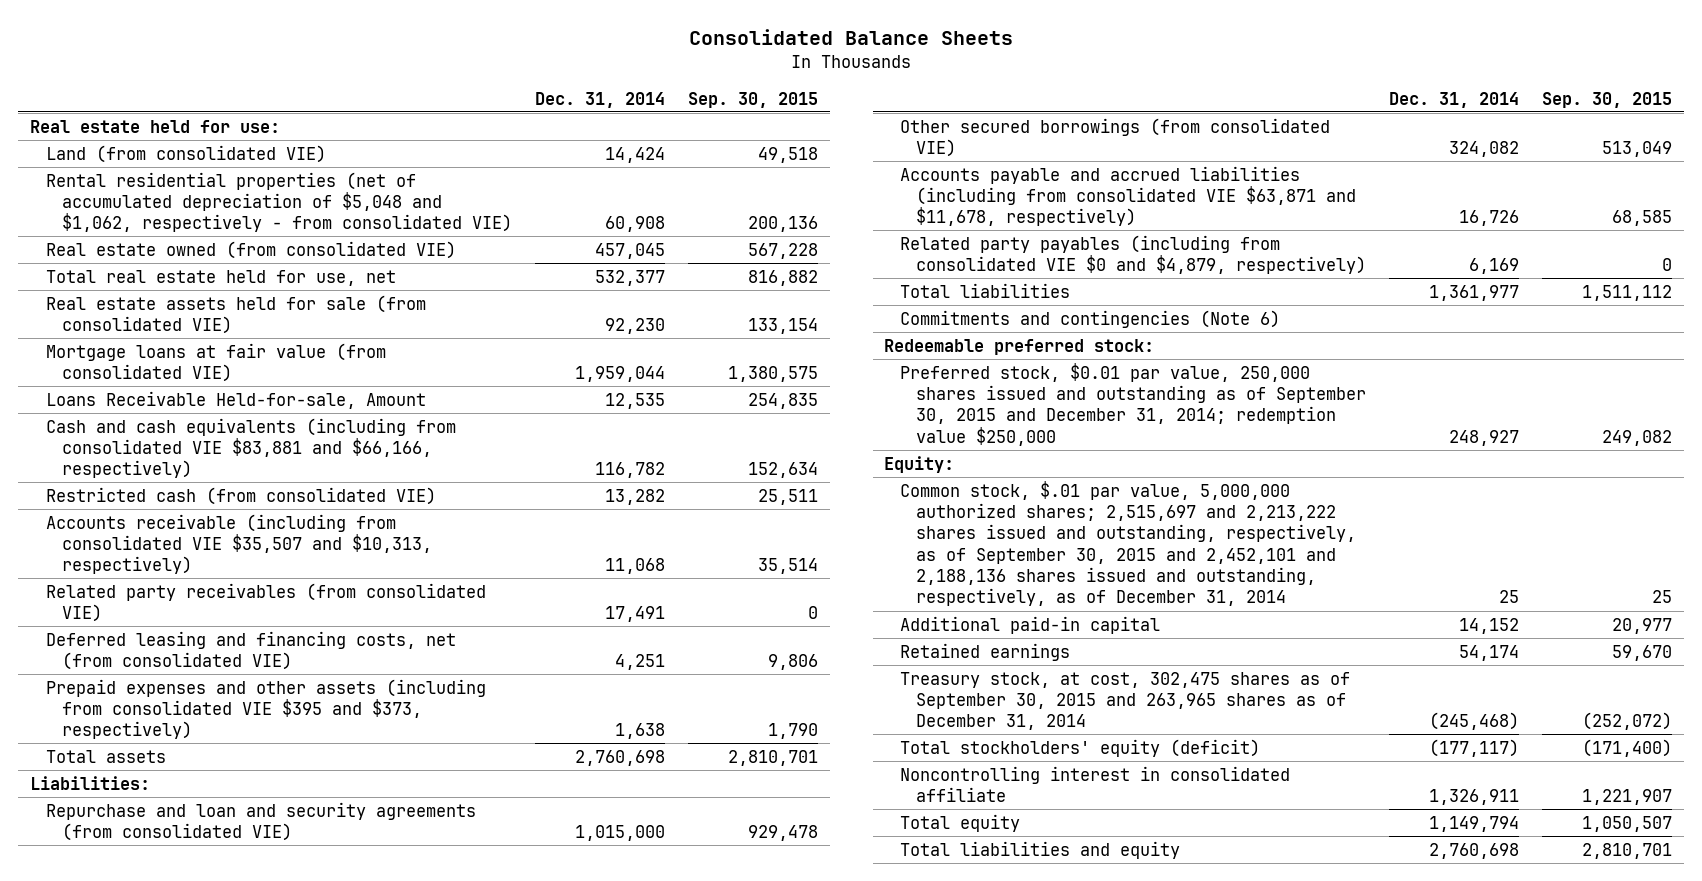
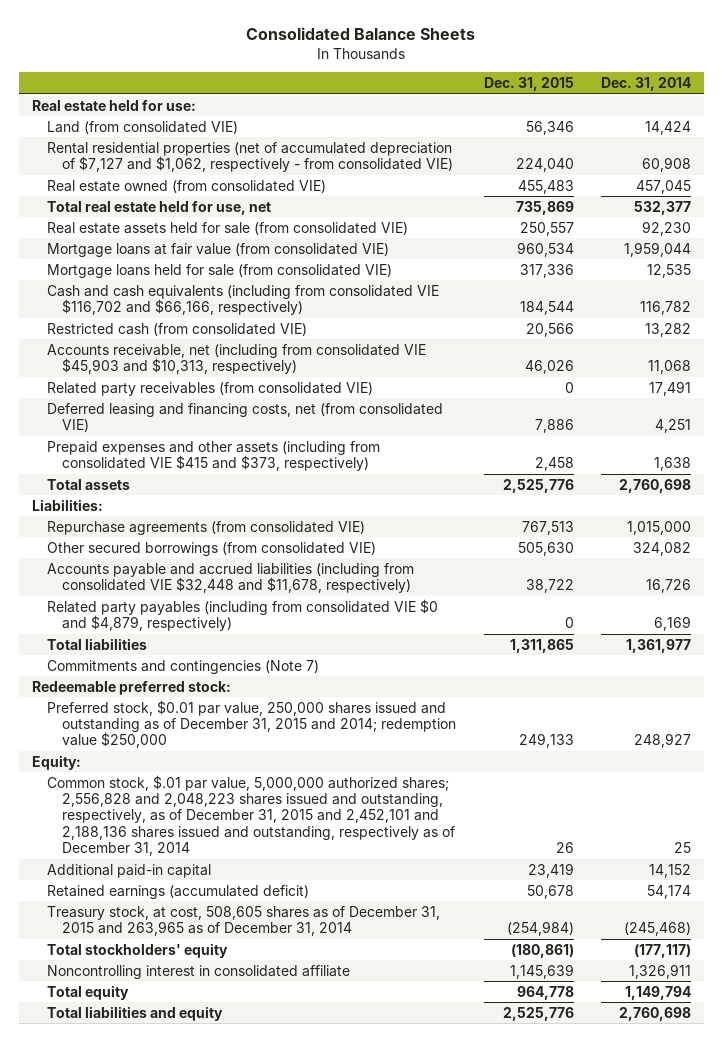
[688,91,819,108] Sep. 30, 2015 -> none
none -> [483,77,574,92] Dec. 31, 2015
[45,171,512,233] Rental residential properties (net of accumulated depreciation of $5,048 and $1,062, respectively - from consolidated VIE) -> [47,141,454,173] Rental residential properties (net of accumulated depreciation of $7,127 and $1,062, respectively - from consolidated VIE)
[45,390,426,409] Loans Receivable Held-for-sale, Amount -> [47,263,393,278] Mortgage loans held for sale (from consolidated VIE)
[45,417,456,479] Cash and cash equivalents (including from consolidated VIE $83,881 and $66,166, respectively) -> [47,284,440,316] Cash and cash equivalents (including from consolidated VIE $116,702 and $66,166, respectively)
[45,513,432,575] Accounts receivable (including from consolidated VIE $35,507 and $10,313, respectively) -> [47,343,427,375] Accounts receivable, net (including from consolidated VIE $45,903 and $10,313, respectively)
[45,678,486,740] Prepaid expenses and other assets (including from consolidated VIE $395 and $373, respectively) -> [47,440,381,472] Prepaid expenses and other assets (including from consolidated VIE $415 and $373, respectively)
[45,801,476,841] Repurchase and loan and security agreements (from consolidated VIE) -> [47,520,366,535] Repurchase agreements (from consolidated VIE)
[899,165,1356,227] Accounts payable and accrued liabilities (including from consolidated VIE $63,871 and $11,678, respectively) -> [47,562,415,594] Accounts payable and accrued liabilities (including from consolidated VIE $32,448 and $11,678, respectively)
[899,309,1280,328] Commitments and contingencies (Note 6) -> [47,659,320,674] Commitments and contingencies (Note 7)
[899,362,1366,446] Preferred stock, $0.01 par value, 250,000 shares issued and outstanding as of September 30, 2015 and December 31, 2014; redemption value $250,000 -> [47,699,457,749] Preferred stock, $0.01 par value, 250,000 shares issued and outstanding as of December 31, 2015 and 2014; redemption value $250,000
[899,480,1356,607] Common stock, $.01 par value, 5,000,000 authorized shares; 2,515,697 and 2,213,222 shares issued and outstanding, respectively, as of September 30, 2015 and 2,452,101 and 2,188,136 shares issued and outstanding, respectively, as of December 31, 2014 -> [47,774,456,856] Common stock, $.01 par value, 5,000,000 authorized shares; 2,556,828 and 2,048,223 shares issued and outstanding, respectively, as of December 31, 2015 and 2,452,101 and 2,188,136 shares issued and outstanding, respectively as of December 31, 2014
[899,642,1070,661] Retained earnings -> [47,884,310,899] Retained earnings (accumulated deficit)
[899,671,1350,731] Treasury stock, at cost, 302,475 shares as of September 30, 2015 and 263,965 shares as of December 31, 2014 -> [47,905,441,937] Treasury stock, at cost, 508,605 shares as of December 31, 2015 and 263,965 as of December 31, 2014
[899,738,1260,757] Total stockholders' equity (deficit) -> [47,942,229,958] Total stockholders' equity

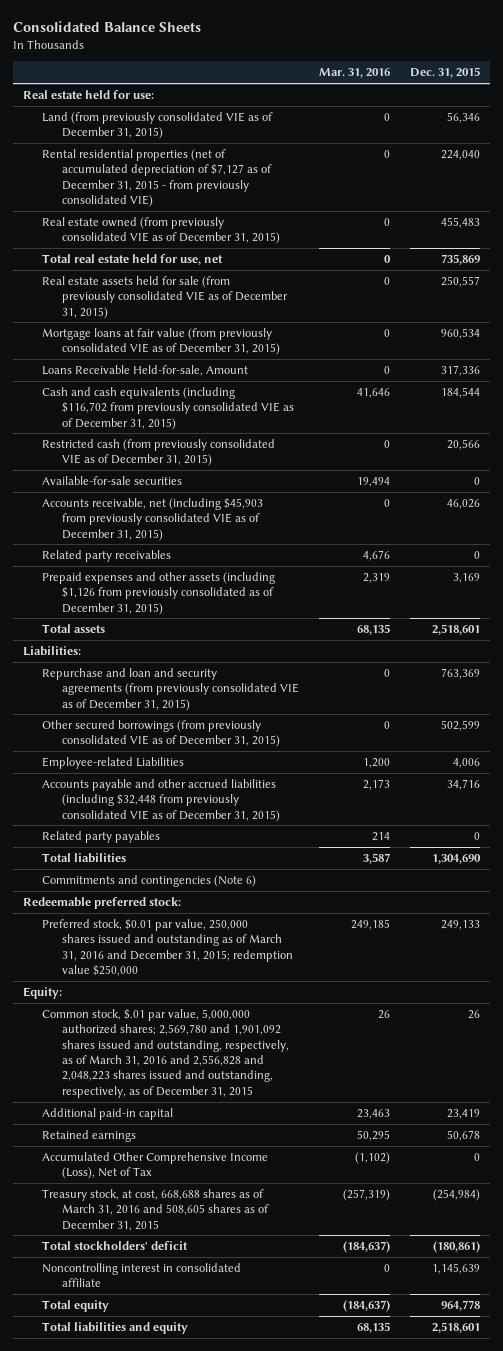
[600,77,691,92] Dec. 31, 2014 -> none
none -> [319,68,391,79] Mar. 31, 2016
[47,120,239,134] Land (from consolidated VIE) -> [42,111,274,140] Land (from previously consolidated VIE as of December 31, 2015)
[47,141,454,173] Rental residential properties (net of accumulated depreciation of $7,127 and $1,062, respectively - from consolidated VIE) -> [42,148,273,208] Rental residential properties (net of accumulated depreciation of $7,127 as of December 31, 2015 - from previously consolidated VIE)
[47,179,327,193] Real estate owned (from consolidated VIE) -> [42,216,281,245] Real estate owned (from previously consolidated VIE as of December 31, 2015)
[47,402,444,433] Deferred leasing and financing costs, net (from consolidated VIE) -> none
[47,221,409,235] Real estate assets held for sale (from consolidated VIE) -> [42,275,289,319] Real estate assets held for sale (from previously consolidated VIE as of December 31, 2015)
[47,242,390,257] Mortgage loans at fair value (from consolidated VIE) -> [42,327,281,356] Mortgage loans at fair value (from previously consolidated VIE as of December 31, 2015)
[47,263,393,278] Mortgage loans held for sale (from consolidated VIE) -> [42,364,249,376] Loans Receivable Held-for-sale, Amount
[47,284,440,316] Cash and cash equivalents (including from consolidated VIE $116,702 and $66,166, respectively) -> [42,386,295,430] Cash and cash equivalents (including $116,702 from previously consolidated VIE as of December 31, 2015)
[47,322,308,336] Restricted cash (from consolidated VIE) -> [42,438,276,467] Restricted cash (from previously consolidated VIE as of December 31, 2015)
none -> [42,475,183,485] Available-for-sale securities
[47,343,427,375] Accounts receivable, net (including from consolidated VIE $45,903 and $10,313, respectively) -> [42,497,264,541] Accounts receivable, net (including $45,903 from previously consolidated VIE as of December 31, 2015)
[47,381,374,396] Related party receivables (from consolidated VIE) -> [42,549,172,562] Related party receivables
[47,440,381,472] Prepaid expenses and other assets (including from consolidated VIE $415 and $373, respectively) -> [42,571,276,615] Prepaid expenses and other assets (including $1,126 from previously consolidated as of December 31, 2015)
[534,457,574,472] 2,458 -> [453,572,481,583] 3,169
[502,478,574,493] 2,525,776 -> [432,623,481,635] 2,518,601
[47,520,366,535] Repurchase agreements (from consolidated VIE) -> [42,667,300,711] Repurchase and loan and security agreements (from previously consolidated VIE as of December 31, 2015)
[521,520,574,535] 767,513 -> [441,667,481,679] 763,369
[47,541,377,556] Other secured borrowings (from consolidated VIE) -> [42,719,281,748] Other secured borrowings (from previously consolidated VIE as of December 31, 2015)
[517,541,574,556] 505,630 -> [441,719,481,731] 502,599
none -> [42,756,185,769] Employee-related Liabilities
[47,562,415,594] Accounts payable and accrued liabilities (including from consolidated VIE $32,448 and $11,678, respectively) -> [42,778,281,822] Accounts payable and other accrued liabilities (including $32,448 from previously consolidated VIE as of December 31, 2015)
[525,579,574,594] 38,722 -> [447,778,481,790] 34,716
[47,598,439,632] Related party payables (including from consolidated VIE $0 and $4,879, respectively) -> [42,830,161,843] Related party payables
[509,638,574,653] 1,311,865 -> [432,853,482,864] 1,304,690
[47,659,320,674] Commitments and contingencies (Note 7) -> [42,874,257,887] Commitments and contingencies (Note 6)
[47,699,457,749] Preferred stock, $0.01 par value, 250,000 shares issued and outstanding as of December 31, 2015 and 2014; redemption value $250,000 -> [42,918,294,977] Preferred stock, $0.01 par value, 250,000 shares issued and outstanding as of March 31, 2016 and December 31, 2015; redemption value $250,000
[47,774,456,856] Common stock, $.01 par value, 5,000,000 authorized shares; 2,556,828 and 2,048,223 shares issued and outstanding, respectively, as of December 31, 2015 and 2,452,101 and 2,188,136 shares issued and outstanding, respectively as of December 31, 2014 -> [42,1008,290,1098] Common stock, $.01 par value, 5,000,000 authorized shares; 2,569,780 and 1,901,092 shares issued and outstanding, respectively, as of March 31, 2016 and 2,556,828 and 2,048,223 shares issued and outstanding, respectively, as of December 31, 2015
[47,884,310,899] Retained earnings (accumulated deficit) -> [42,1129,137,1142] Retained earnings
none -> [42,1151,269,1180] Accumulated Other Comprehensive Income (Loss), Net of Tax
[47,905,441,937] Treasury stock, at cost, 508,605 shares as of December 31, 2015 and 263,965 as of December 31, 2014 -> [42,1188,270,1231] Treasury stock, at cost, 668,688 shares as of March 31, 2016 and 508,605 shares as of December 31, 2015
[47,942,229,958] Total stockholders' equity -> [42,1240,189,1250] Total stockholders' deficit
[502,1006,574,1021] 2,525,776 -> [432,1321,481,1333] 2,518,601

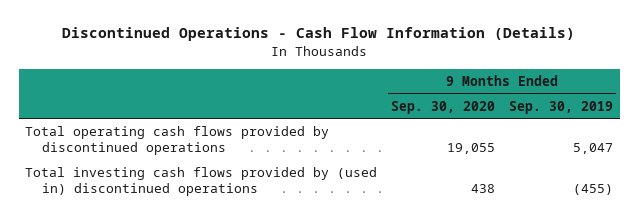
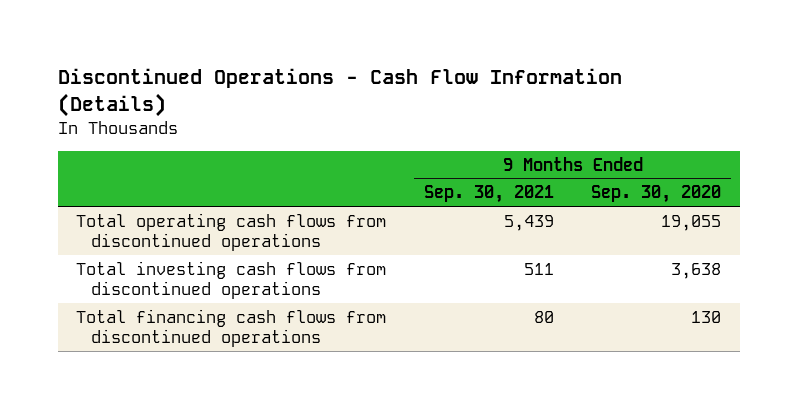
[508,100,613,114] Sep. 30, 2019 -> none
none -> [423,185,554,204] Sep. 30, 2021
[25,126,330,155] Total operating cash flows provided by discontinued operations -> [76,212,387,252] Total operating cash flows from discontinued operations
[25,167,378,196] Total investing cash flows provided by (used in) discontinued operations -> [76,260,387,300] Total investing cash flows from discontinued operations
[471,183,496,193] 438 -> [671,262,722,279] 3,638
none -> [76,308,387,348] Total financing cash flows from discontinued operations

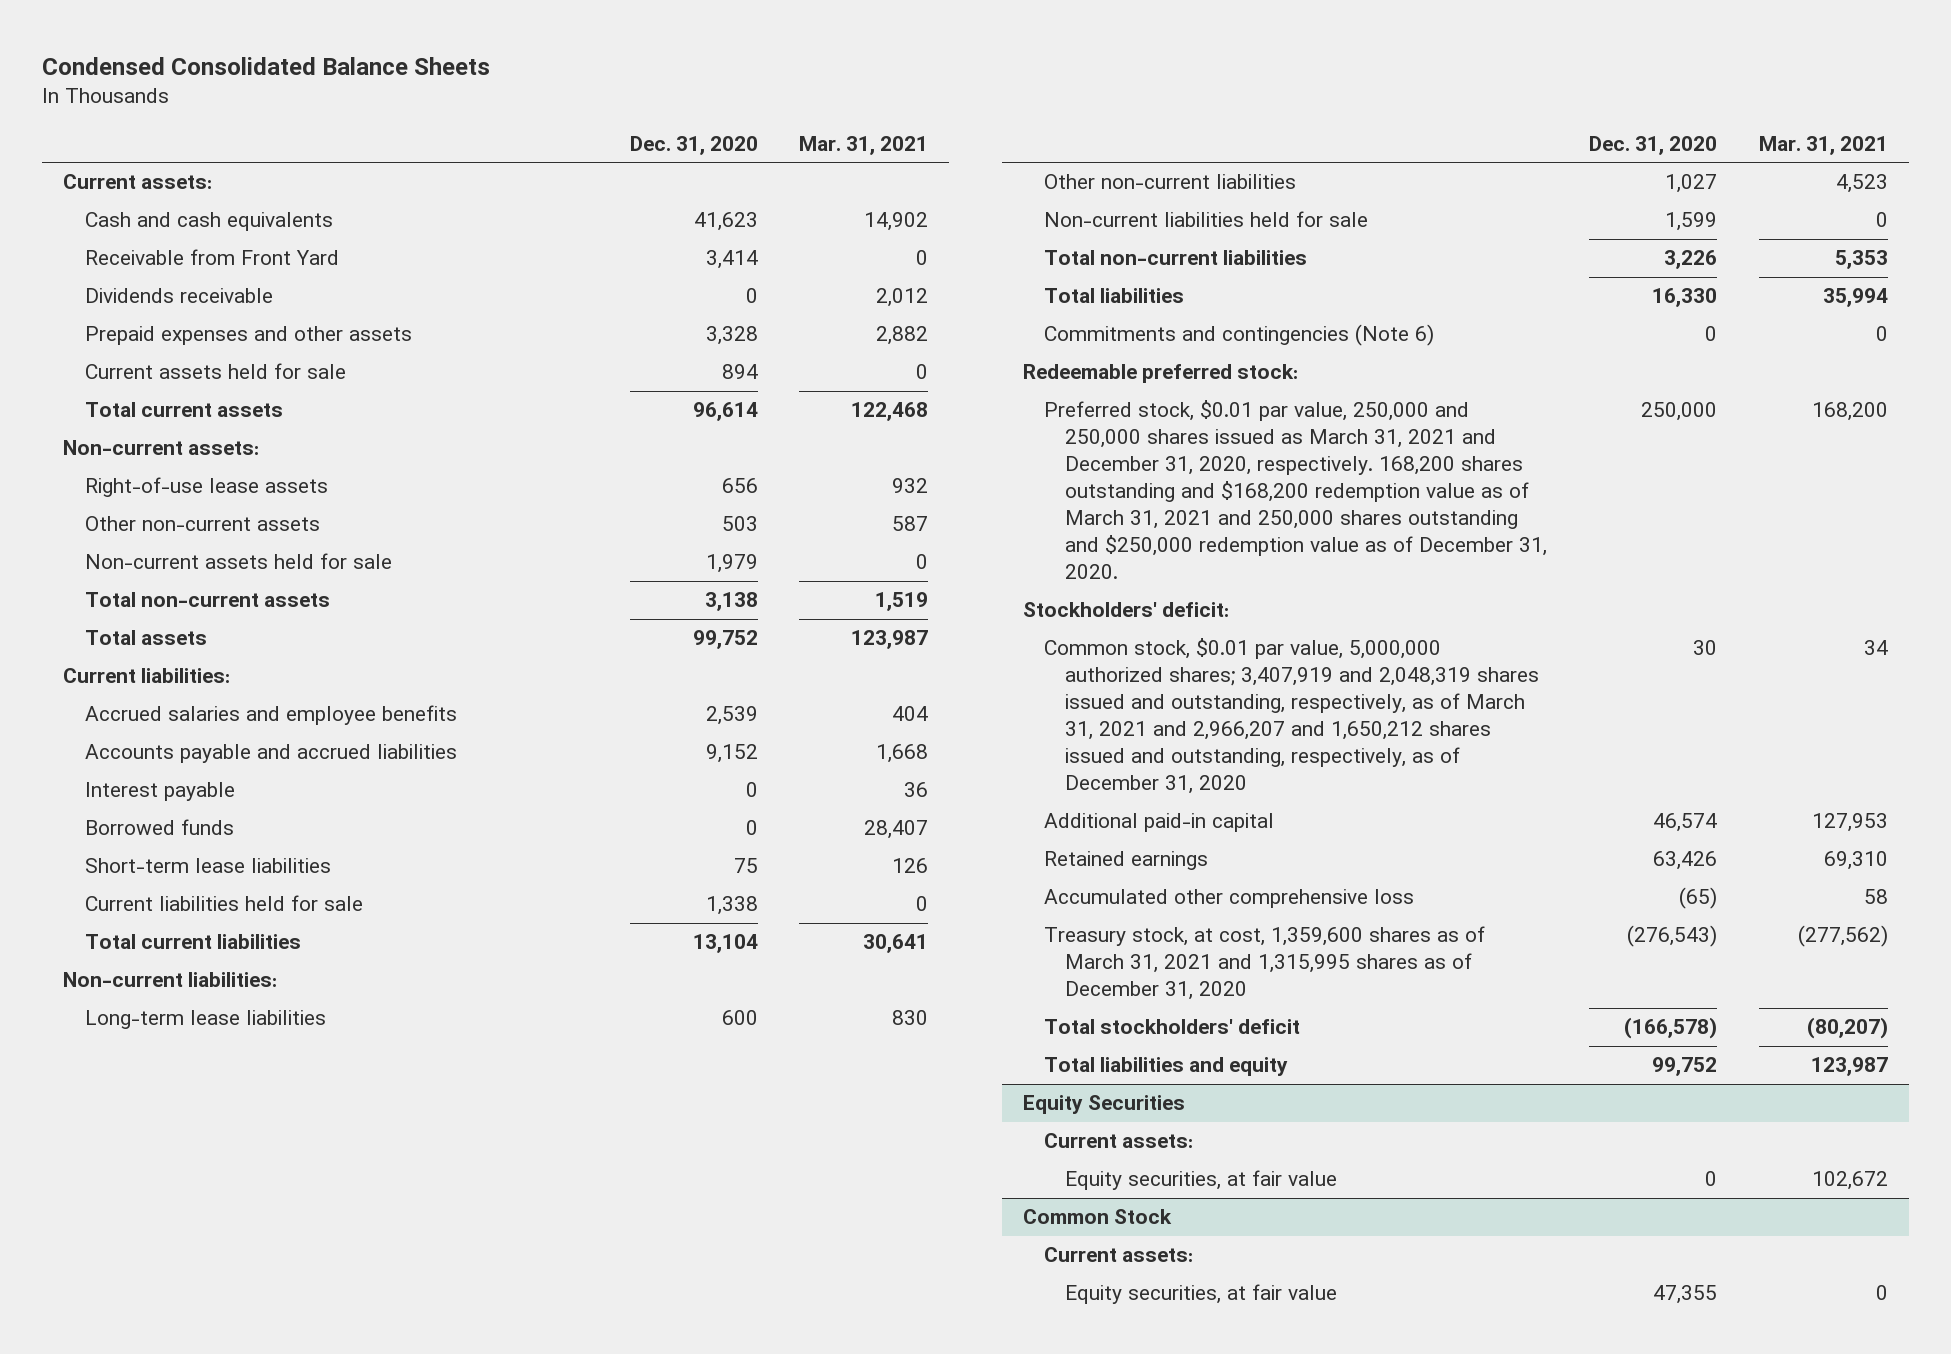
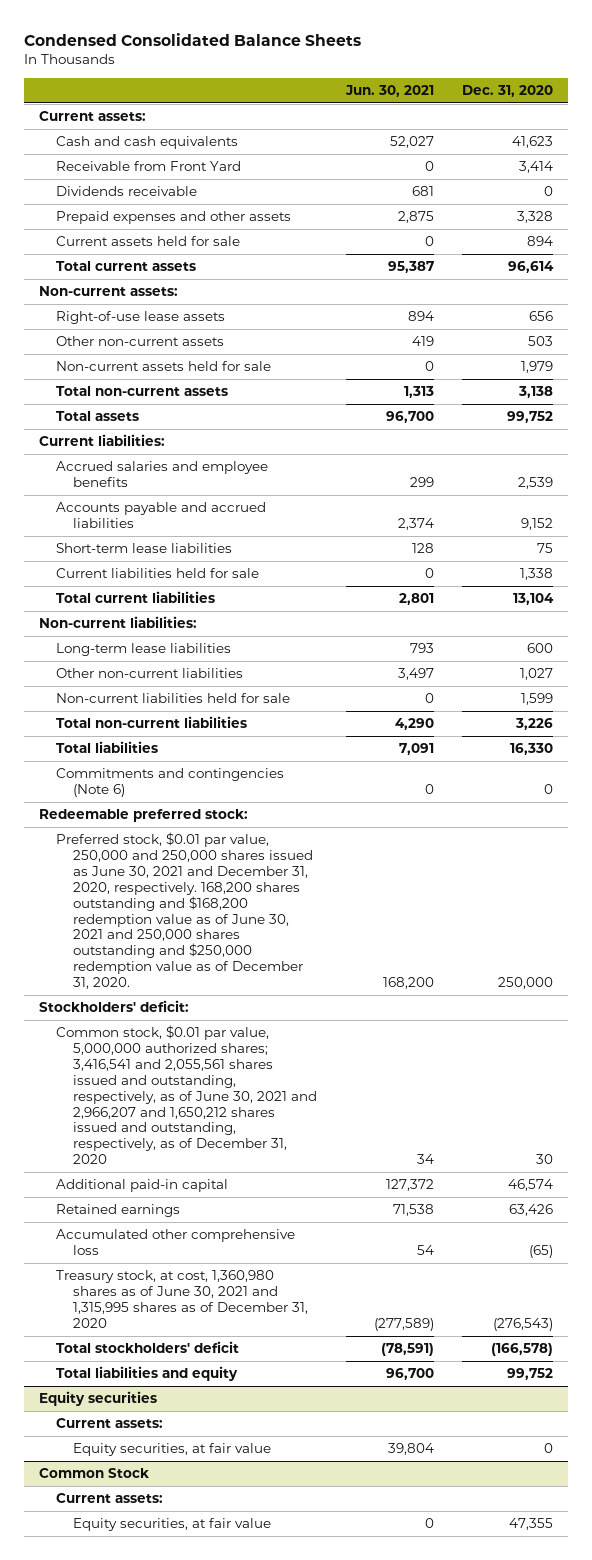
[799,135,929,155] Mar. 31, 2021 -> none
none -> [344,85,434,98] Jun. 30, 2021
[84,782,235,802] Interest payable -> none
[84,819,234,836] Borrowed funds -> none
[1044,400,1548,580] Preferred stock, $0.01 par value, 250,000 and 250,000 shares issued as March 31, 2021 and December 31, 2020, respectively. 168,200 shares outstanding and $168,200 redemption value as of March 31, 2021 and 250,000 shares outstanding and $250,000 redemption value as of December 31, 2020. -> [55,832,313,990] Preferred stock, $0.01 par value, 250,000 and 250,000 shares issued as June 30, 2021 and December 31, 2020, respectively. 168,200 shares outstanding and $168,200 redemption value as of June 30, 2021 and 250,000 shares outstanding and $250,000 redemption value as of December 31, 2020.
[1044,638,1540,795] Common stock, $0.01 par value, 5,000,000 authorized shares; 3,407,919 and 2,048,319 shares issued and outstanding, respectively, as of March 31, 2021 and 2,966,207 and 1,650,212 shares issued and outstanding, respectively, as of December 31, 2020 -> [55,1025,317,1165] Common stock, $0.01 par value, 5,000,000 authorized shares; 3,416,541 and 2,055,561 shares issued and outstanding, respectively, as of June 30, 2021 and 2,966,207 and 1,650,212 shares issued and outstanding, respectively, as of December 31, 2020
[1044,926,1486,1001] Treasury stock, at cost, 1,359,600 shares as of March 31, 2021 and 1,315,995 shares as of December 31, 2020 -> [55,1270,308,1328] Treasury stock, at cost, 1,360,980 shares as of June 30, 2021 and 1,315,995 shares as of December 31, 2020
[1022,1095,1185,1115] Equity Securities -> [38,1391,157,1407] Equity securities

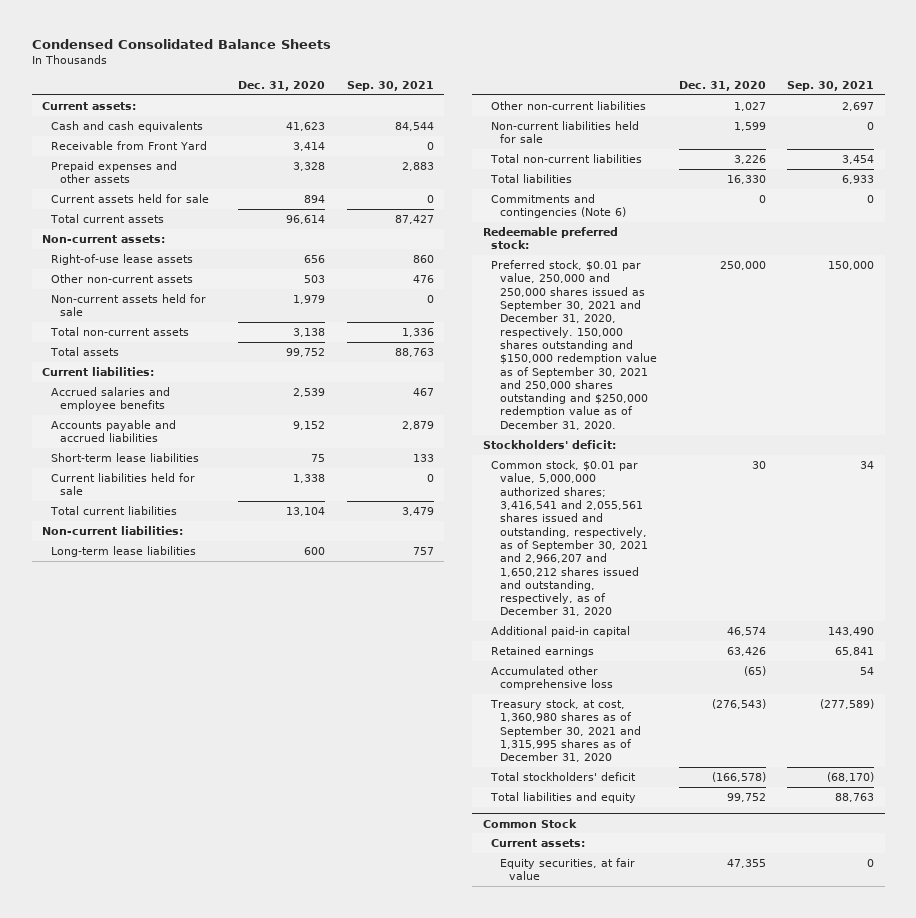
[344,85,434,98] Jun. 30, 2021 -> none
none -> [346,80,434,91] Sep. 30, 2021
[55,186,197,197] Dividends receivable -> none
[55,832,313,990] Preferred stock, $0.01 par value, 250,000 and 250,000 shares issued as June 30, 2021 and December 31, 2020, respectively. 168,200 shares outstanding and $168,200 redemption value as of June 30, 2021 and 250,000 shares outstanding and $250,000 redemption value as of December 31, 2020. -> [491,259,658,430] Preferred stock, $0.01 par value, 250,000 and 250,000 shares issued as September 30, 2021 and December 31, 2020, respectively. 150,000 shares outstanding and $150,000 redemption value as of September 30, 2021 and 250,000 shares outstanding and $250,000 redemption value as of December 31, 2020.
[55,1025,317,1165] Common stock, $0.01 par value, 5,000,000 authorized shares; 3,416,541 and 2,055,561 shares issued and outstanding, respectively, as of June 30, 2021 and 2,966,207 and 1,650,212 shares issued and outstanding, respectively, as of December 31, 2020 -> [491,459,649,617] Common stock, $0.01 par value, 5,000,000 authorized shares; 3,416,541 and 2,055,561 shares issued and outstanding, respectively, as of September 30, 2021 and 2,966,207 and 1,650,212 shares issued and outstanding, respectively, as of December 31, 2020
[55,1270,308,1328] Treasury stock, at cost, 1,360,980 shares as of June 30, 2021 and 1,315,995 shares as of December 31, 2020 -> [490,698,642,763] Treasury stock, at cost, 1,360,980 shares as of September 30, 2021 and 1,315,995 shares as of December 31, 2020
[38,1391,157,1407] Equity securities -> none
[55,1418,163,1429] Current assets: -> none
[72,1443,271,1457] Equity securities, at fair value -> none

